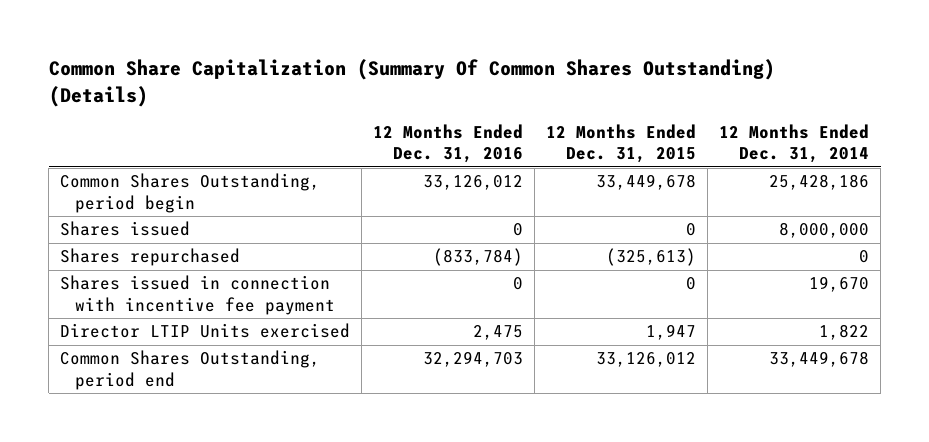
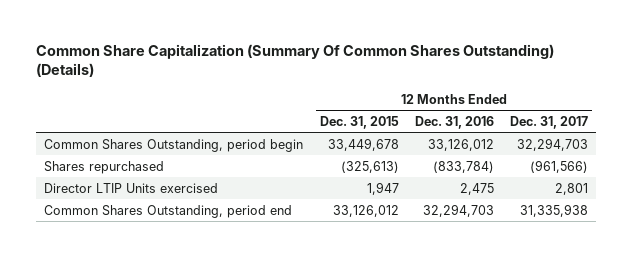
[719,124,870,164] 12 Months Ended Dec. 31, 2014 -> none
none -> [510,115,589,129] Dec. 31, 2017
[60,221,191,237] Shares issued -> none
[60,275,335,315] Shares issued in connection with incentive fee payment -> none

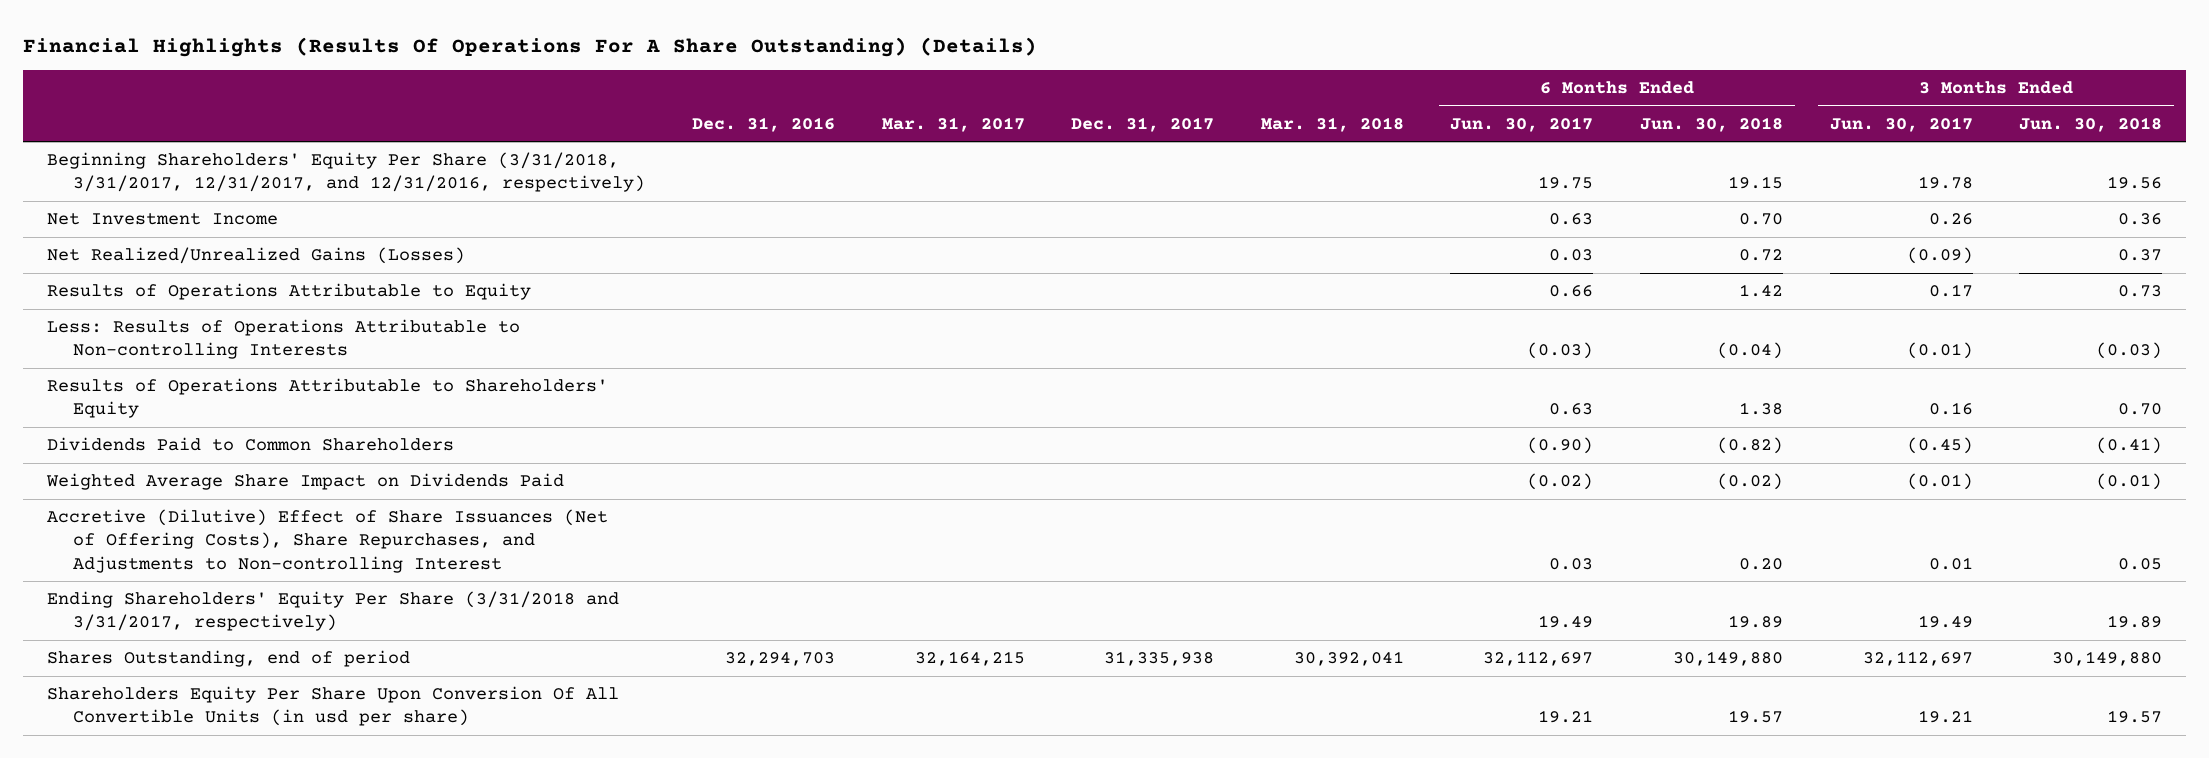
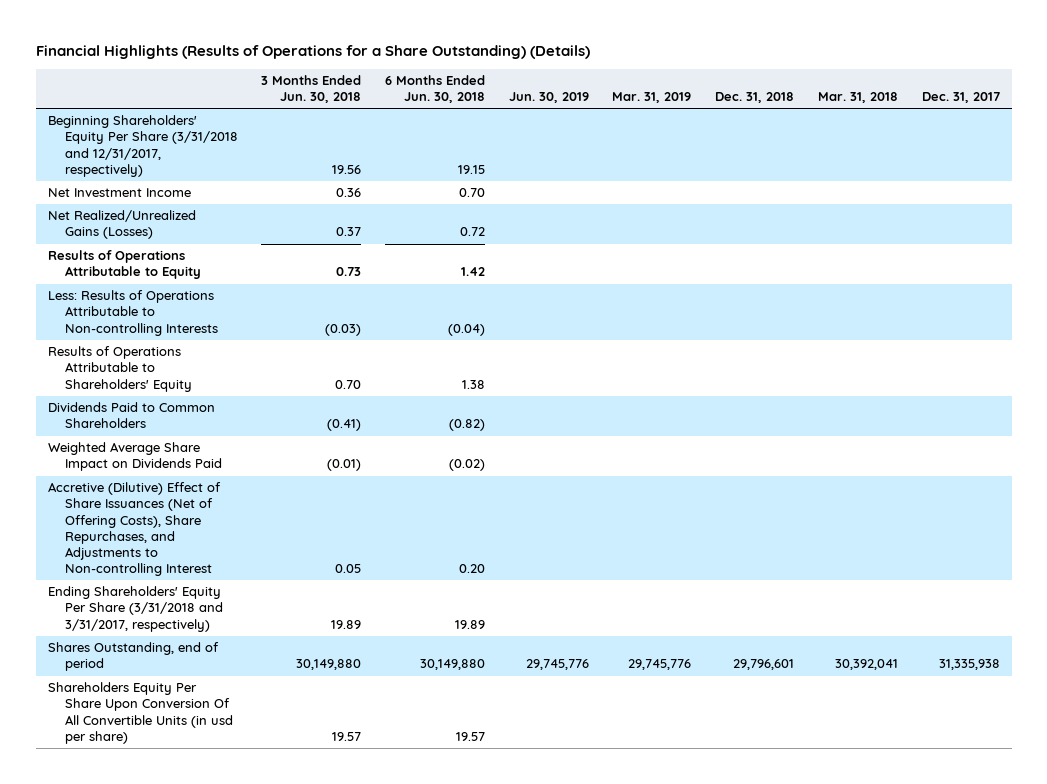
[23,36,1038,57] Financial Highlights (Results Of Operations For A Share Outstanding) (Details) -> [35,44,590,59] Financial Highlights (Results of Operations for a Share Outstanding) (Details)
[691,116,835,132] Dec. 31, 2016 -> none
[881,116,1025,132] Mar. 31, 2017 -> none
[1450,116,1594,132] Jun. 30, 2017 -> none
[1829,116,1973,132] Jun. 30, 2017 -> none
none -> [508,91,589,103] Jun. 30, 2019
none -> [612,91,692,103] Mar. 31, 2019
none -> [715,91,795,103] Dec. 31, 2018
[46,152,646,193] Beginning Shareholders' Equity Per Share (3/31/2018, 3/31/2017, 12/31/2017, and 12/31/2016, respectively) -> [47,115,238,177] Beginning Shareholders' Equity Per Share (3/31/2018 and 12/31/2017, respectively)

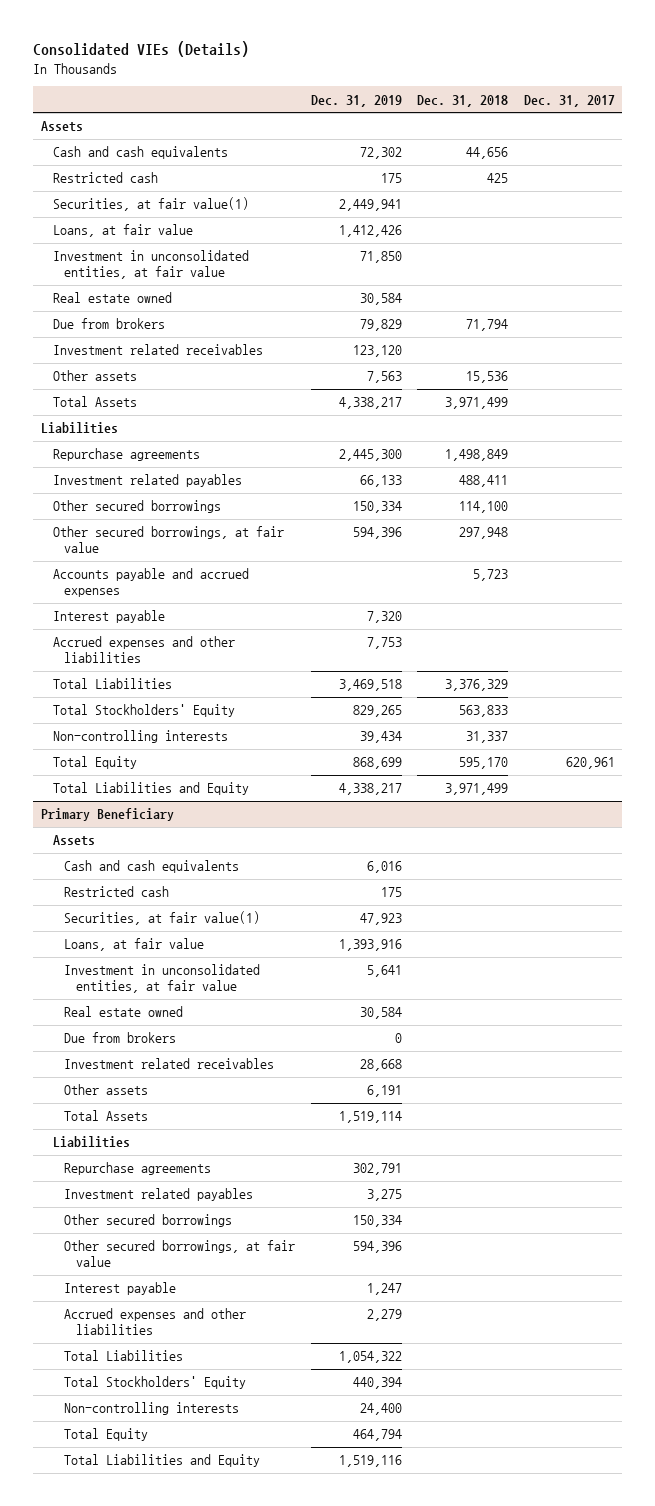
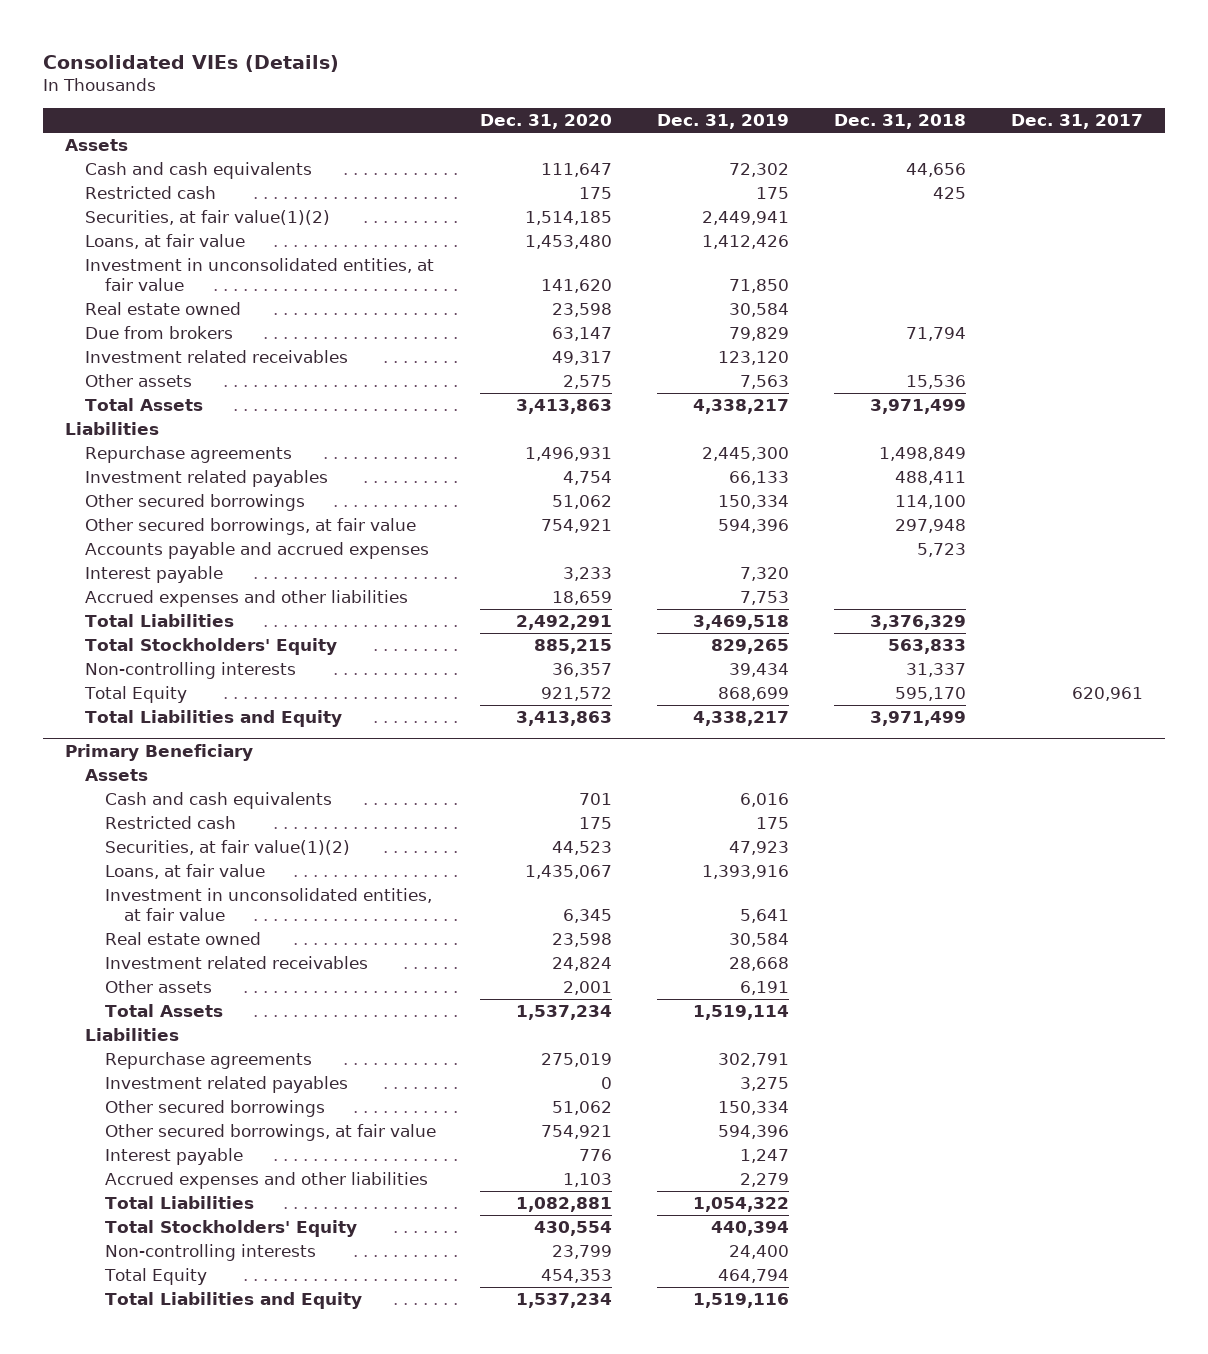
none -> [480,114,613,130] Dec. 31, 2020
[52,197,249,212] Securities, at fair value(1) -> [84,210,330,226] Securities, at fair value(1)(2)
[64,911,261,926] Securities, at fair value(1) -> [104,840,350,856] Securities, at fair value(1)(2)
[64,1032,177,1044] Due from brokers -> none

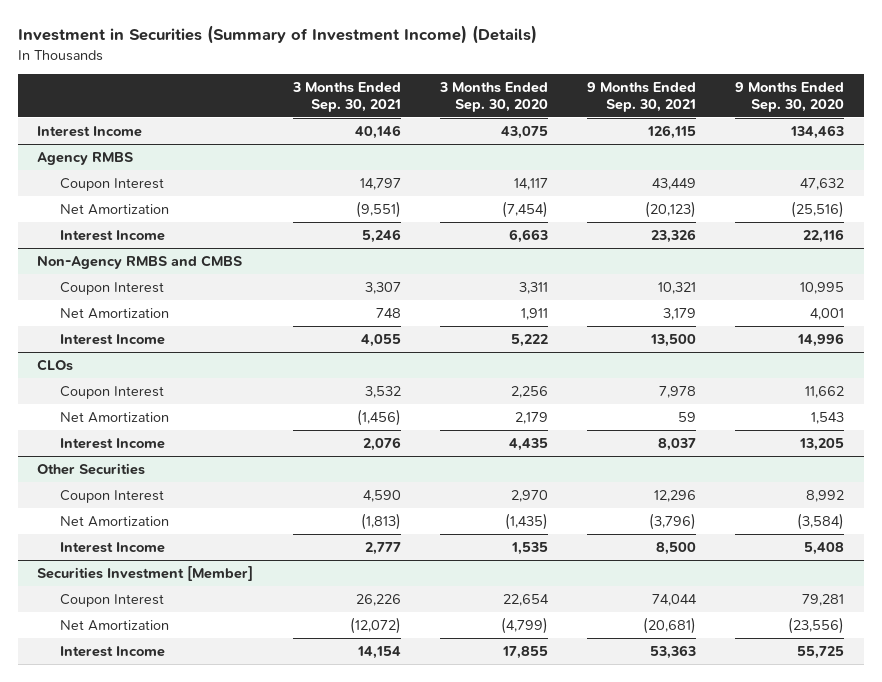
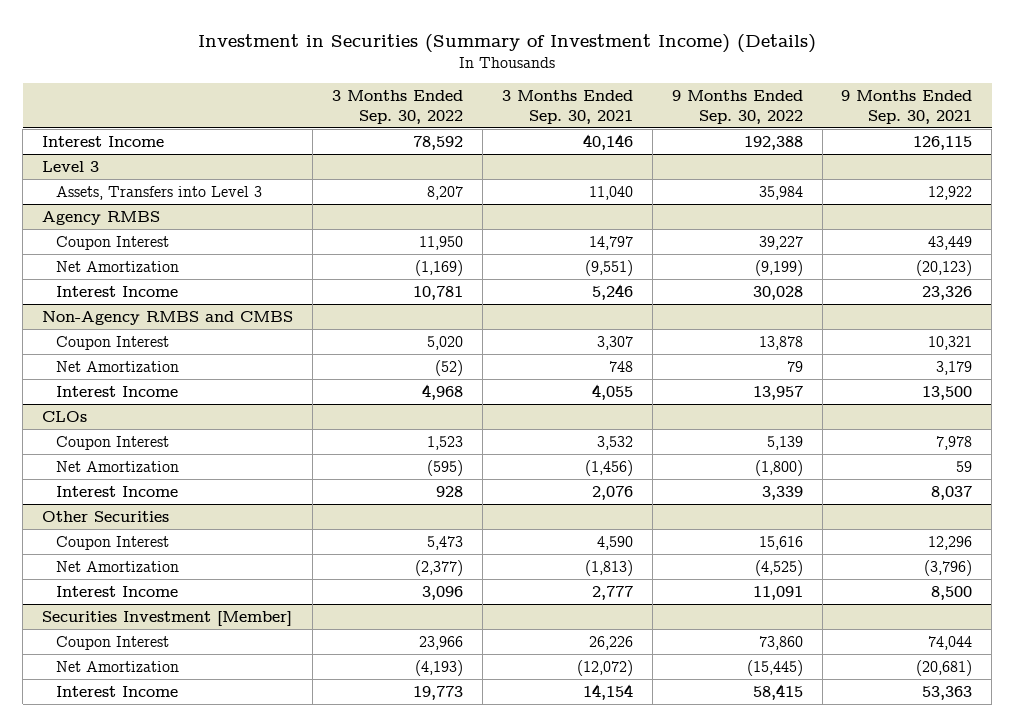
[438,81,548,112] 3 Months Ended Sep. 30, 2020 -> none
[735,81,845,112] 9 Months Ended Sep. 30, 2020 -> none
none -> [331,89,463,124] 3 Months Ended Sep. 30, 2022
none -> [671,89,803,124] 9 Months Ended Sep. 30, 2022
none -> [42,160,100,172] Level 3
none -> [55,185,262,200] Assets, Transfers into Level 3

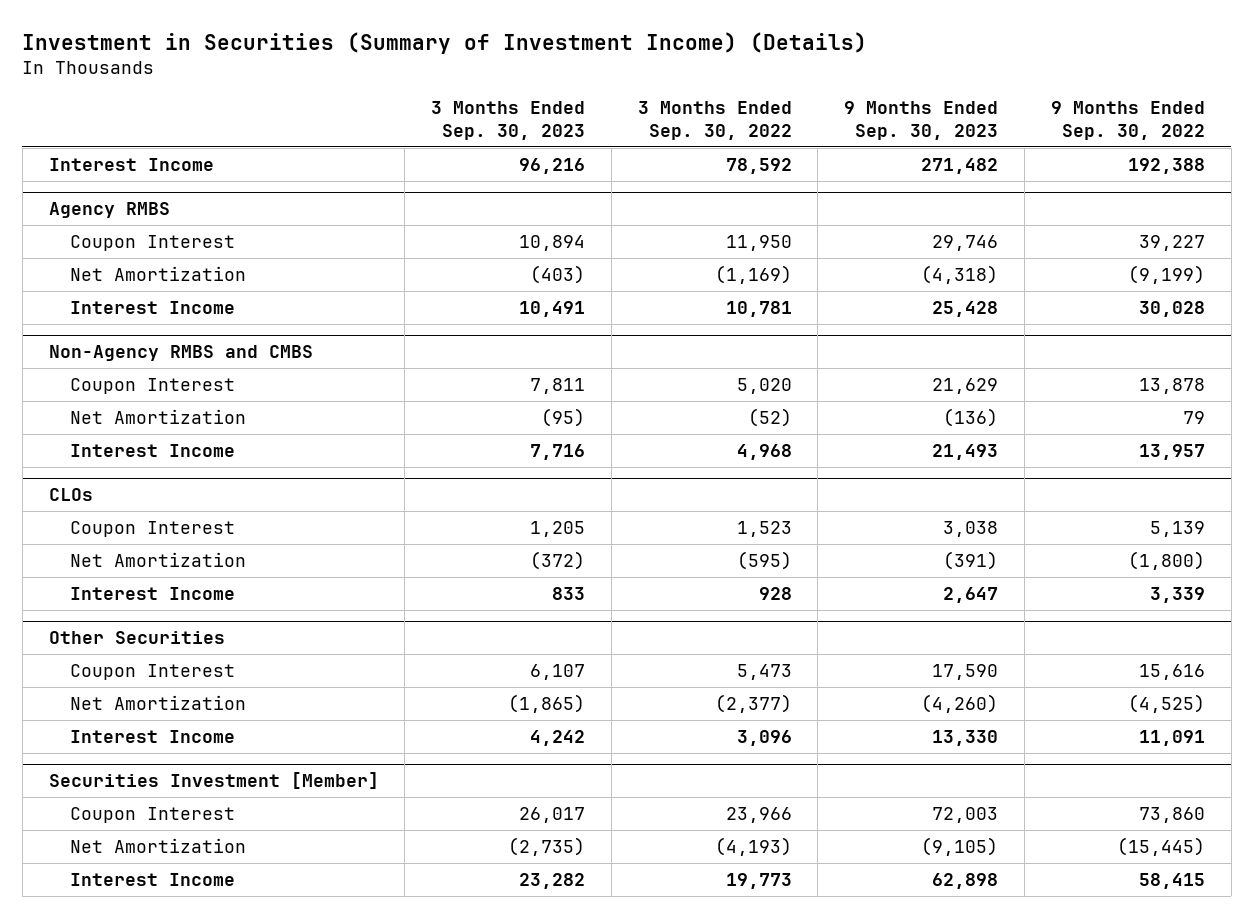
[501,89,633,124] 3 Months Ended Sep. 30, 2021 -> none
[841,89,973,124] 9 Months Ended Sep. 30, 2021 -> none
none -> [431,101,586,140] 3 Months Ended Sep. 30, 2023
none -> [844,101,999,140] 9 Months Ended Sep. 30, 2023
[42,160,100,172] Level 3 -> none
[55,185,262,200] Assets, Transfers into Level 3 -> none

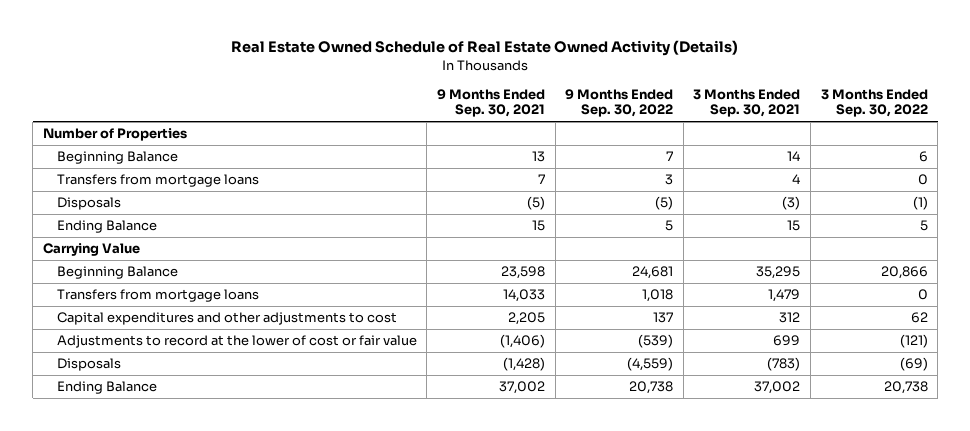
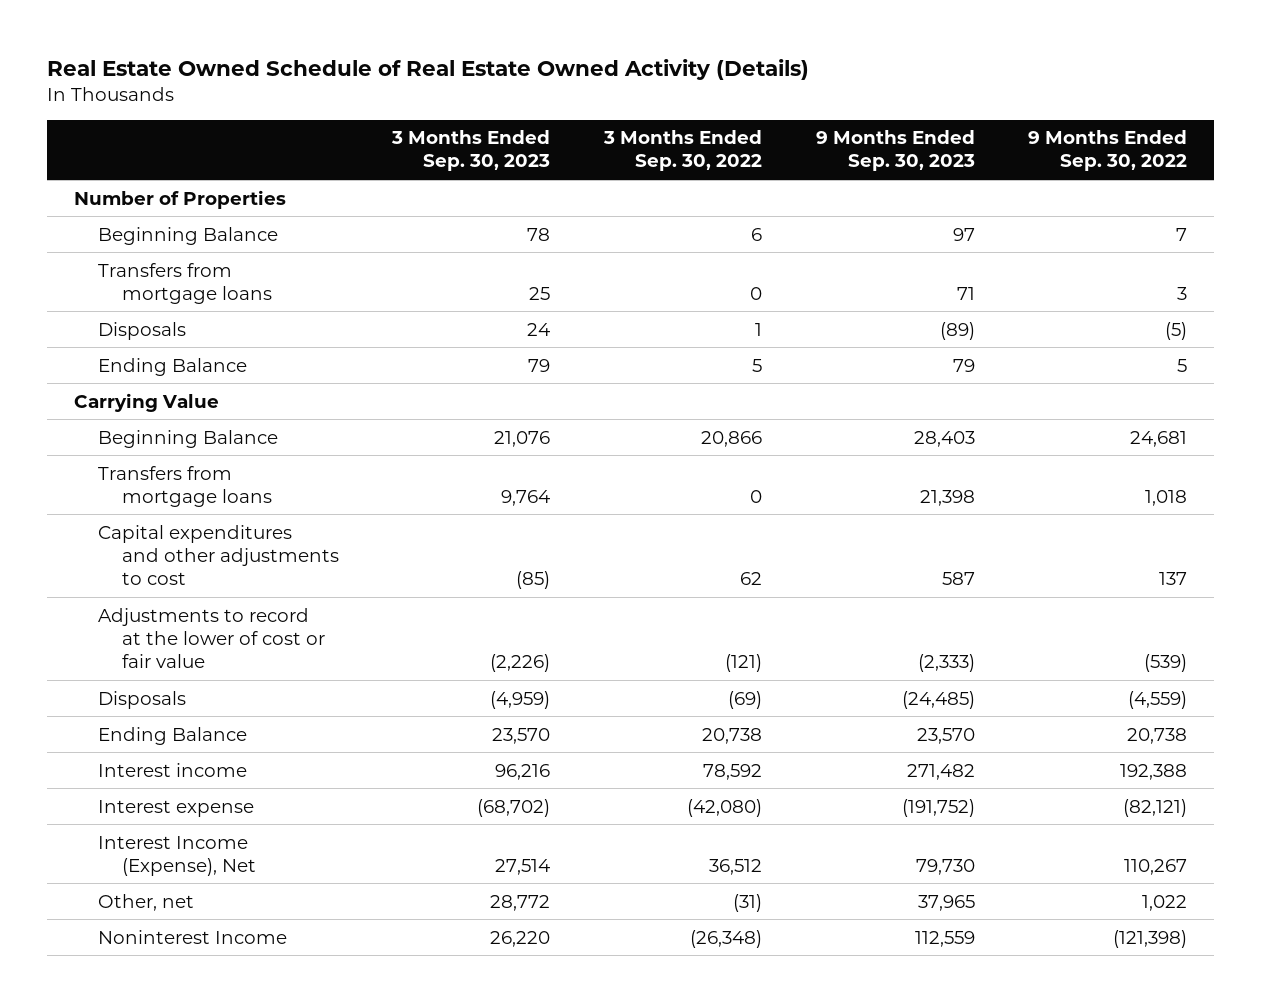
[437,88,546,118] 9 Months Ended Sep. 30, 2021 -> none
[693,88,801,118] 3 Months Ended Sep. 30, 2021 -> none
none -> [391,130,551,172] 3 Months Ended Sep. 30, 2023
none -> [815,130,975,172] 9 Months Ended Sep. 30, 2023
[912,196,928,211] (1) -> [755,322,763,336] 1
none -> [97,762,247,777] Interest income
none -> [97,799,254,817] Interest expense
none -> [97,835,256,876] Interest Income (Expense), Net
none -> [97,893,194,911] Other, net
none -> [97,929,287,944] Noninterest Income

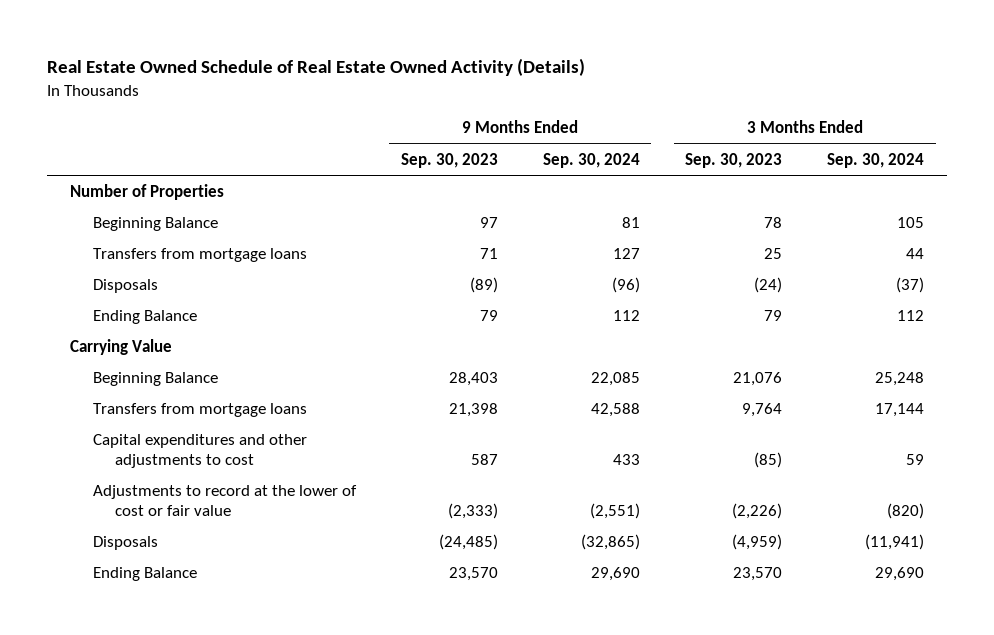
[603,130,763,172] 3 Months Ended Sep. 30, 2022 -> none
[1028,130,1188,172] 9 Months Ended Sep. 30, 2022 -> none
none -> [542,152,640,168] Sep. 30, 2024
none -> [827,152,925,168] Sep. 30, 2024
[527,322,551,336] 24 -> [754,277,783,294] (24)
[97,762,247,777] Interest income -> none
[97,799,254,817] Interest expense -> none
[97,835,256,876] Interest Income (Expense), Net -> none
[97,893,194,911] Other, net -> none
[97,929,287,944] Noninterest Income -> none

